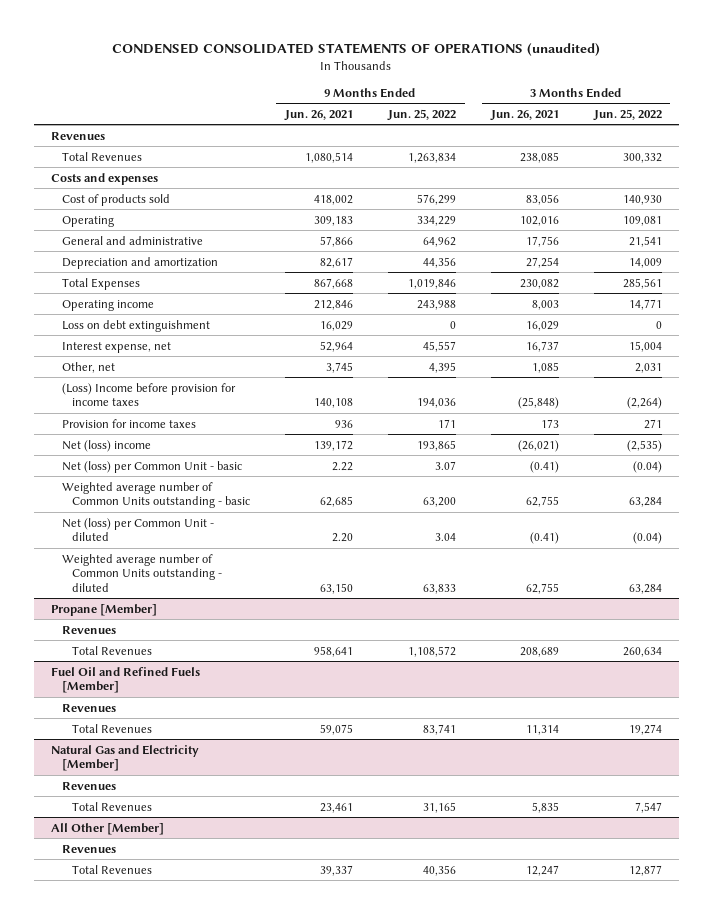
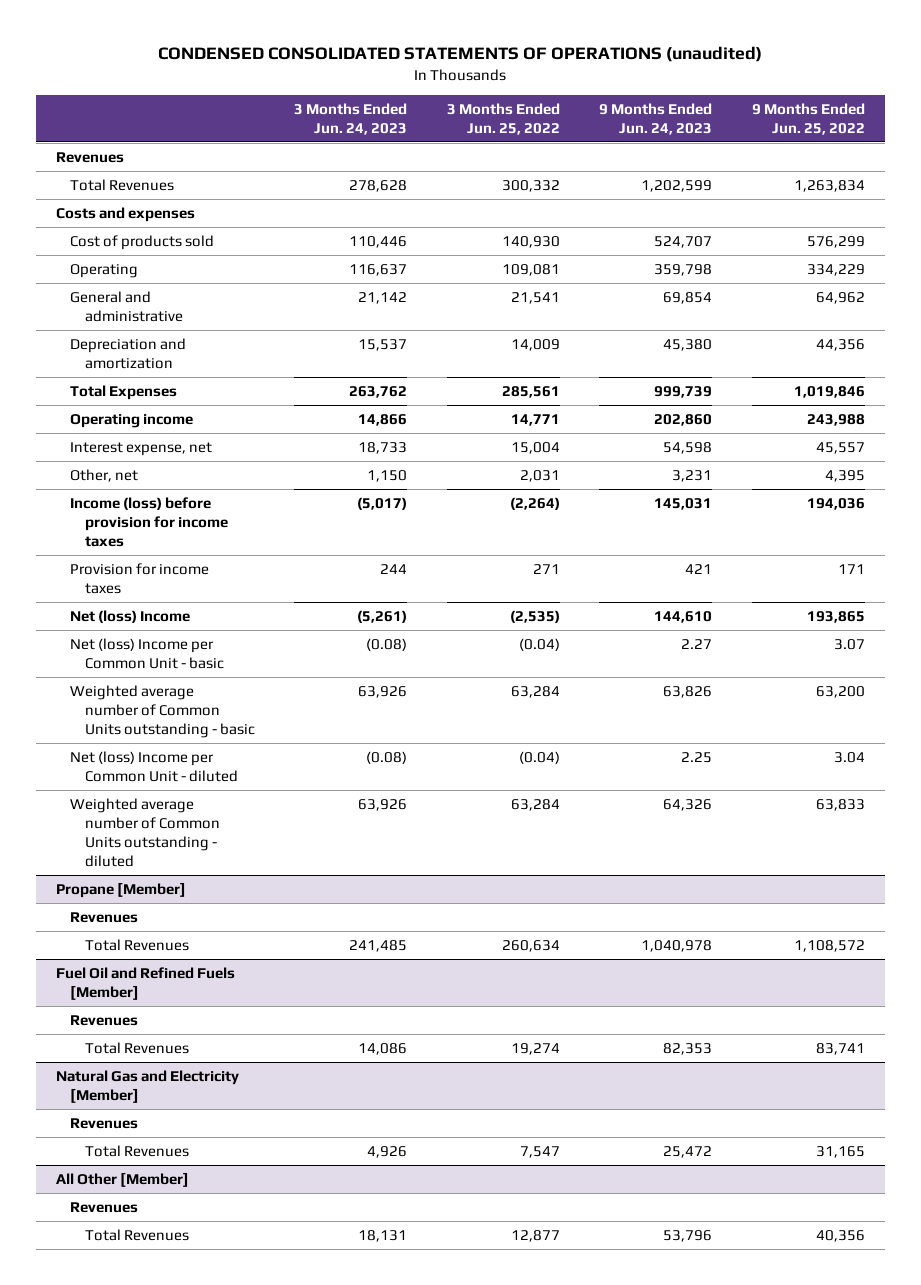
[283,109,353,121] Jun. 26, 2021 -> none
[489,109,559,121] Jun. 26, 2021 -> none
none -> [294,102,408,135] 3 Months Ended Jun. 24, 2023
none -> [599,102,713,135] 9 Months Ended Jun. 24, 2023
[61,319,210,332] Loss on debt extinguishment -> none
[61,382,236,407] (Loss) Income before provision for income taxes -> [70,496,228,547] Income (loss) before provision for income taxes
[61,439,151,452] Net (loss) income -> [70,609,191,623] Net (loss) Income
[61,460,242,473] Net (loss) per Common Unit - basic -> [70,637,224,669] Net (loss) Income per Common Unit - basic
[61,517,214,542] Net (loss) per Common Unit - diluted -> [70,750,238,782] Net (loss) Income per Common Unit - diluted

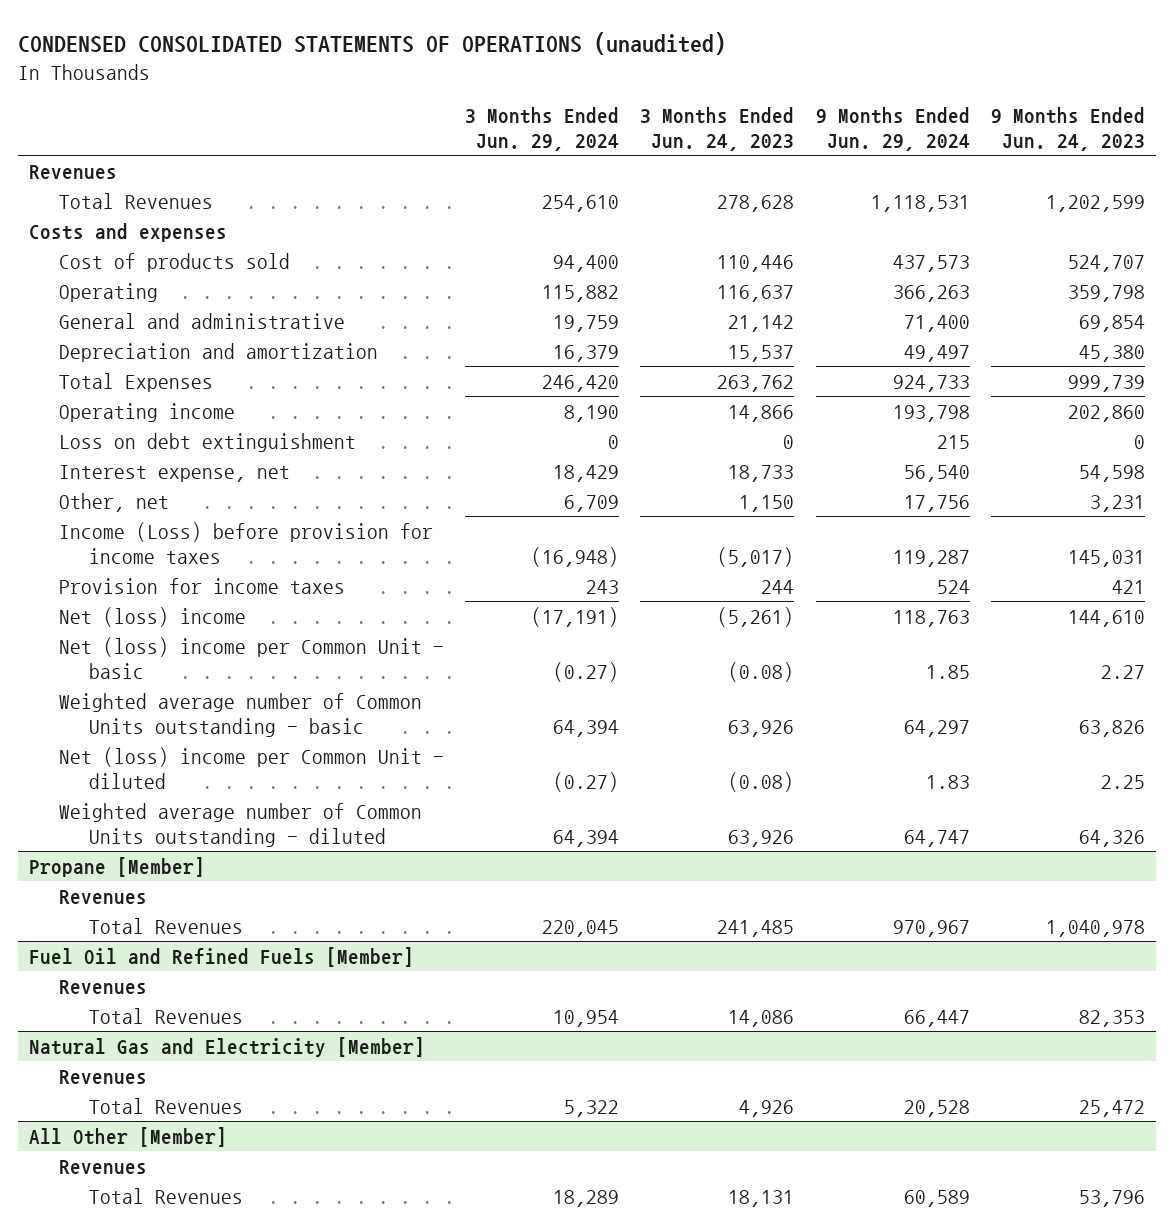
[446,102,560,135] 3 Months Ended Jun. 25, 2022 -> none
[752,102,866,135] 9 Months Ended Jun. 25, 2022 -> none
none -> [465,107,620,151] 3 Months Ended Jun. 29, 2024
none -> [815,107,970,151] 9 Months Ended Jun. 29, 2024
none -> [58,432,356,452] Loss on debt extinguishment
[70,496,228,547] Income (loss) before provision for income taxes -> [58,521,433,564] Income (Loss) before provision for income taxes
[70,609,191,623] Net (loss) Income -> [58,606,246,627] Net (loss) income
[70,637,224,669] Net (loss) Income per Common Unit - basic -> [58,636,444,679] Net (loss) income per Common Unit - basic
[70,750,238,782] Net (loss) Income per Common Unit - diluted -> [58,746,444,789] Net (loss) income per Common Unit - diluted

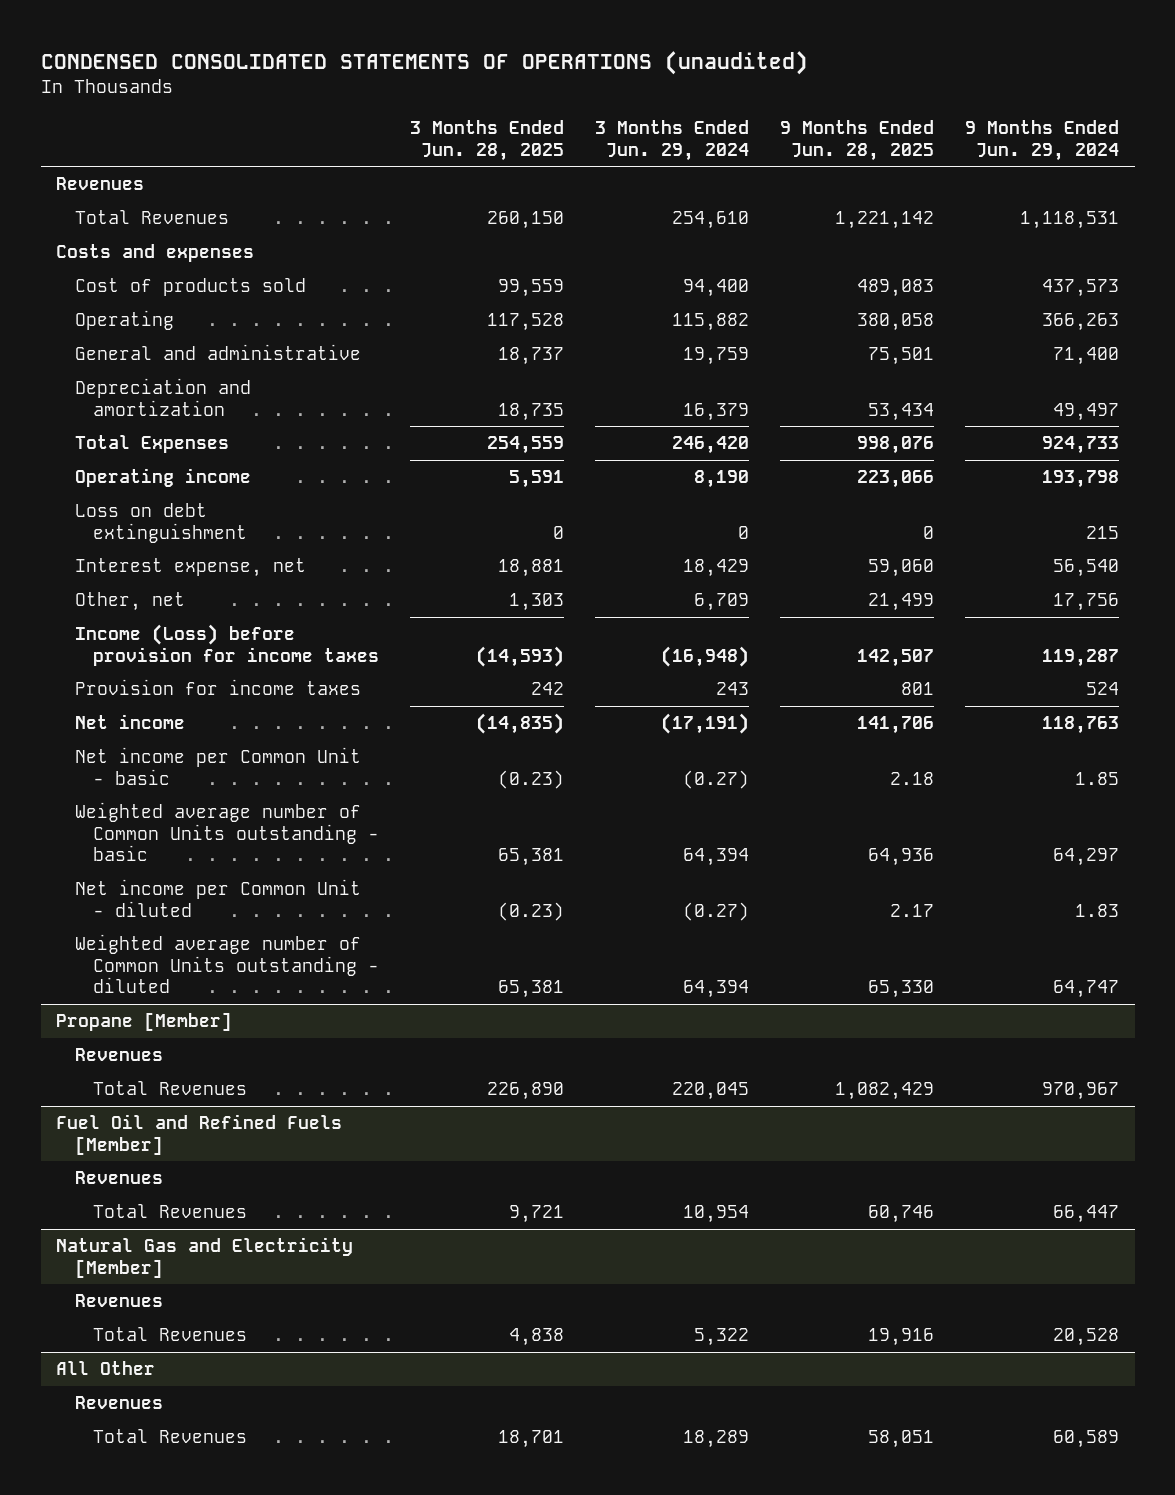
[640,107,795,151] 3 Months Ended Jun. 24, 2023 -> none
[990,107,1145,151] 9 Months Ended Jun. 24, 2023 -> none
none -> [409,120,564,161] 3 Months Ended Jun. 28, 2025
none -> [780,120,935,161] 9 Months Ended Jun. 28, 2025
[58,606,246,627] Net (loss) income -> [74,714,185,730] Net income
[58,636,444,679] Net (loss) income per Common Unit - basic -> [74,747,361,785] Net income per Common Unit - basic
[58,746,444,789] Net (loss) income per Common Unit - diluted -> [74,879,361,917] Net income per Common Unit - diluted
[29,1126,228,1147] All Other [Member] -> [56,1361,156,1376] All Other

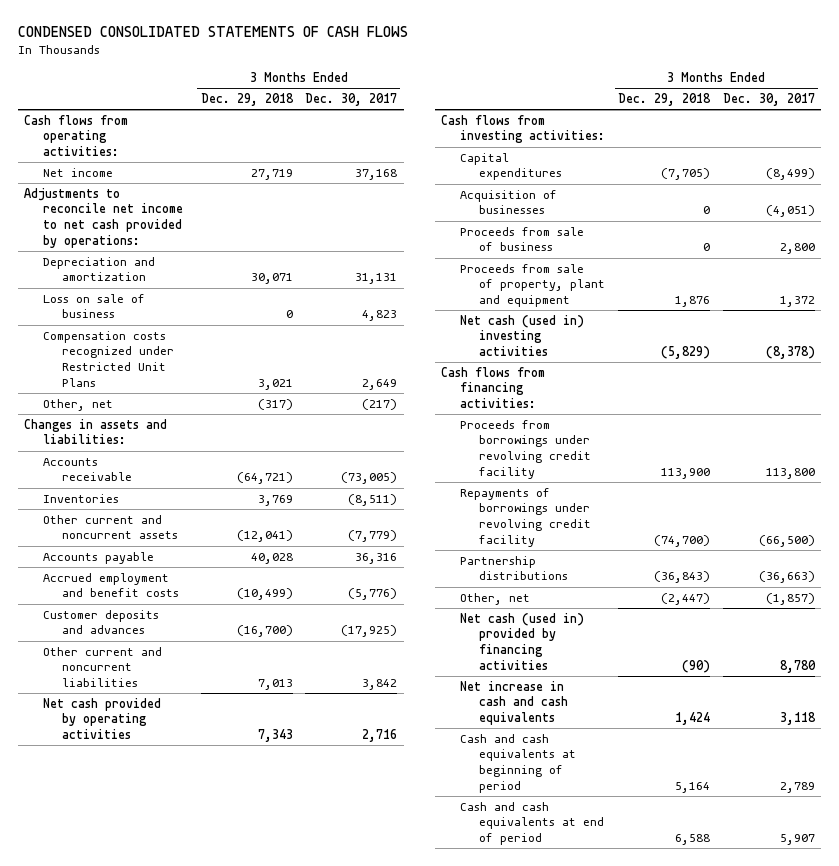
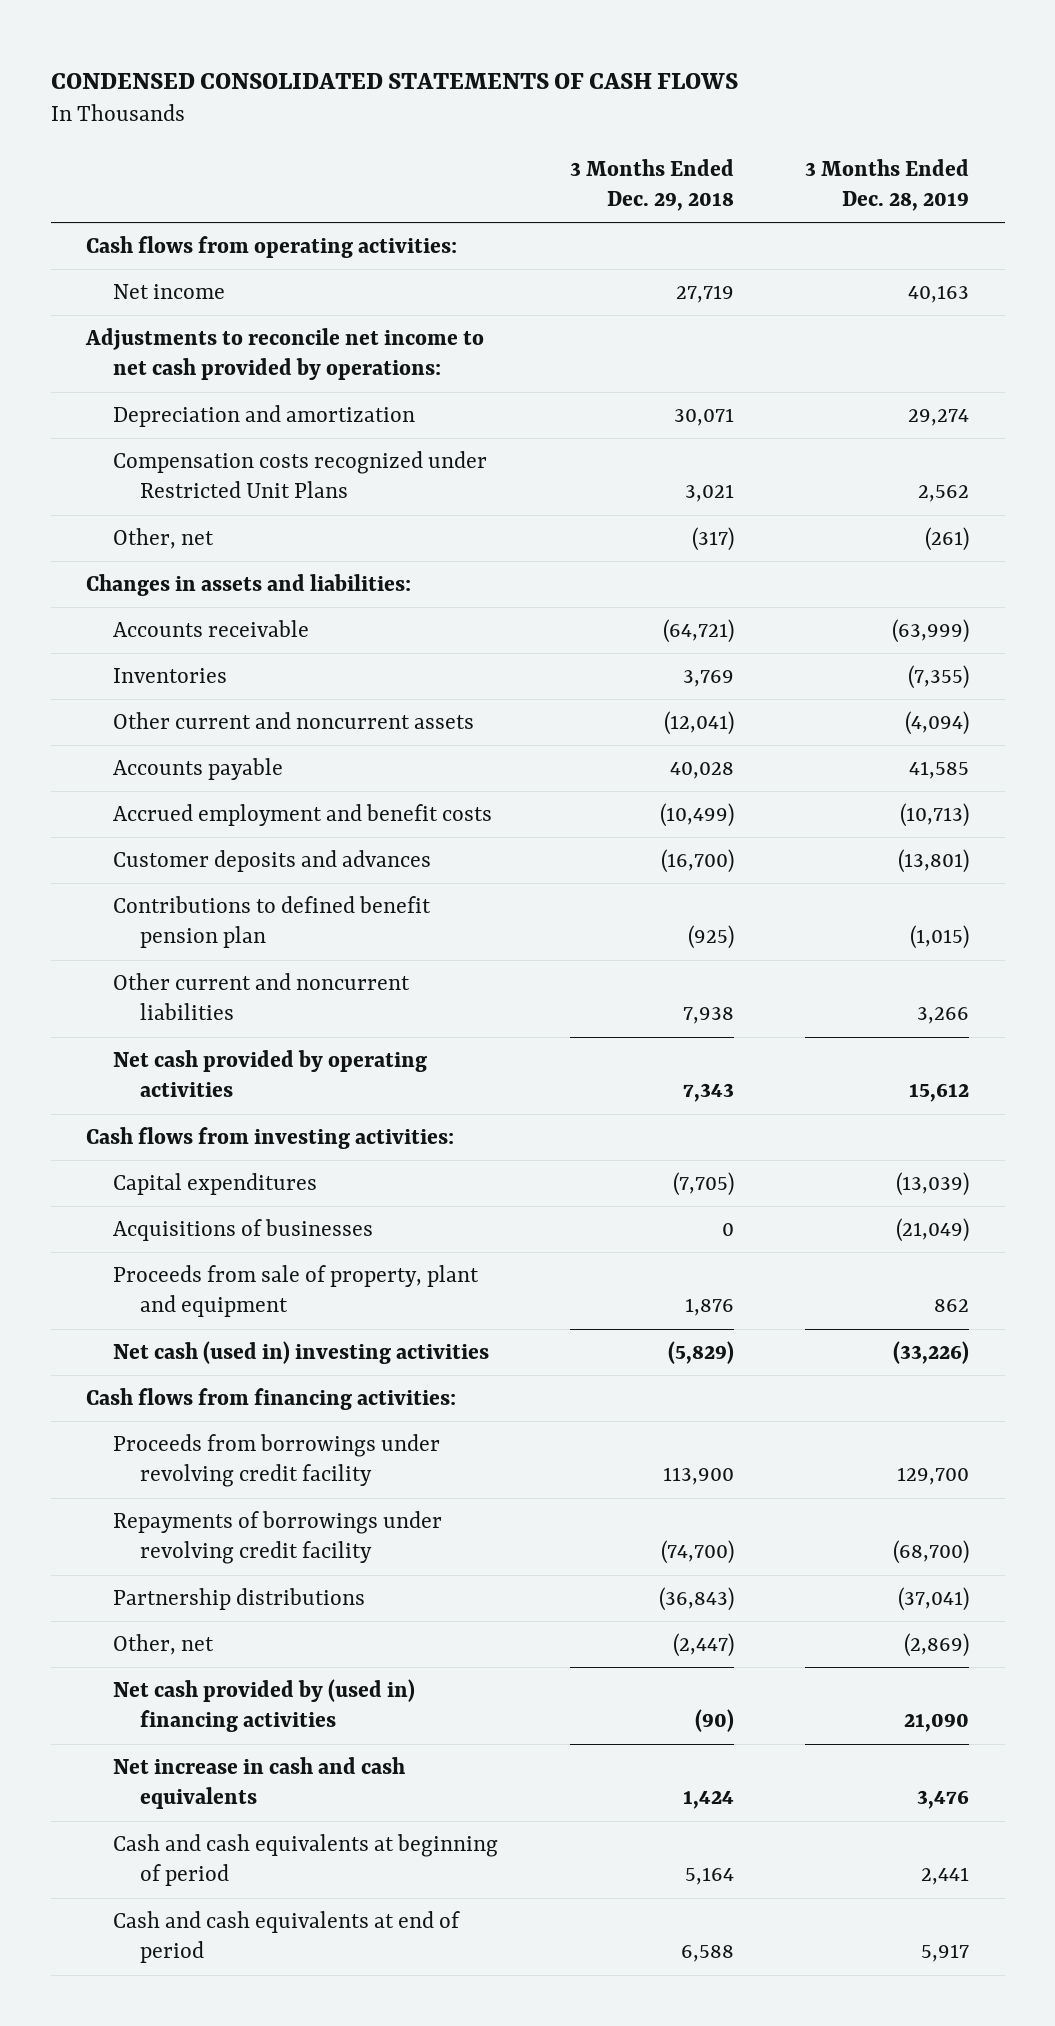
[305,92,398,106] Dec. 30, 2017 -> none
none -> [805,158,970,212] 3 Months Ended Dec. 28, 2019
[42,293,145,319] Loss on sale of business -> none
none -> [113,895,432,949] Contributions to defined benefit pension plan
[257,679,293,691] 7,013 -> [682,1007,734,1025] 7,938
[460,226,585,252] Proceeds from sale of business -> none
[460,189,558,215] Acquisition of businesses -> [113,1218,374,1241] Acquisitions of businesses
[460,612,585,670] Net cash (used in) provided by financing activities -> [113,1678,416,1733] Net cash provided by (used in) financing activities

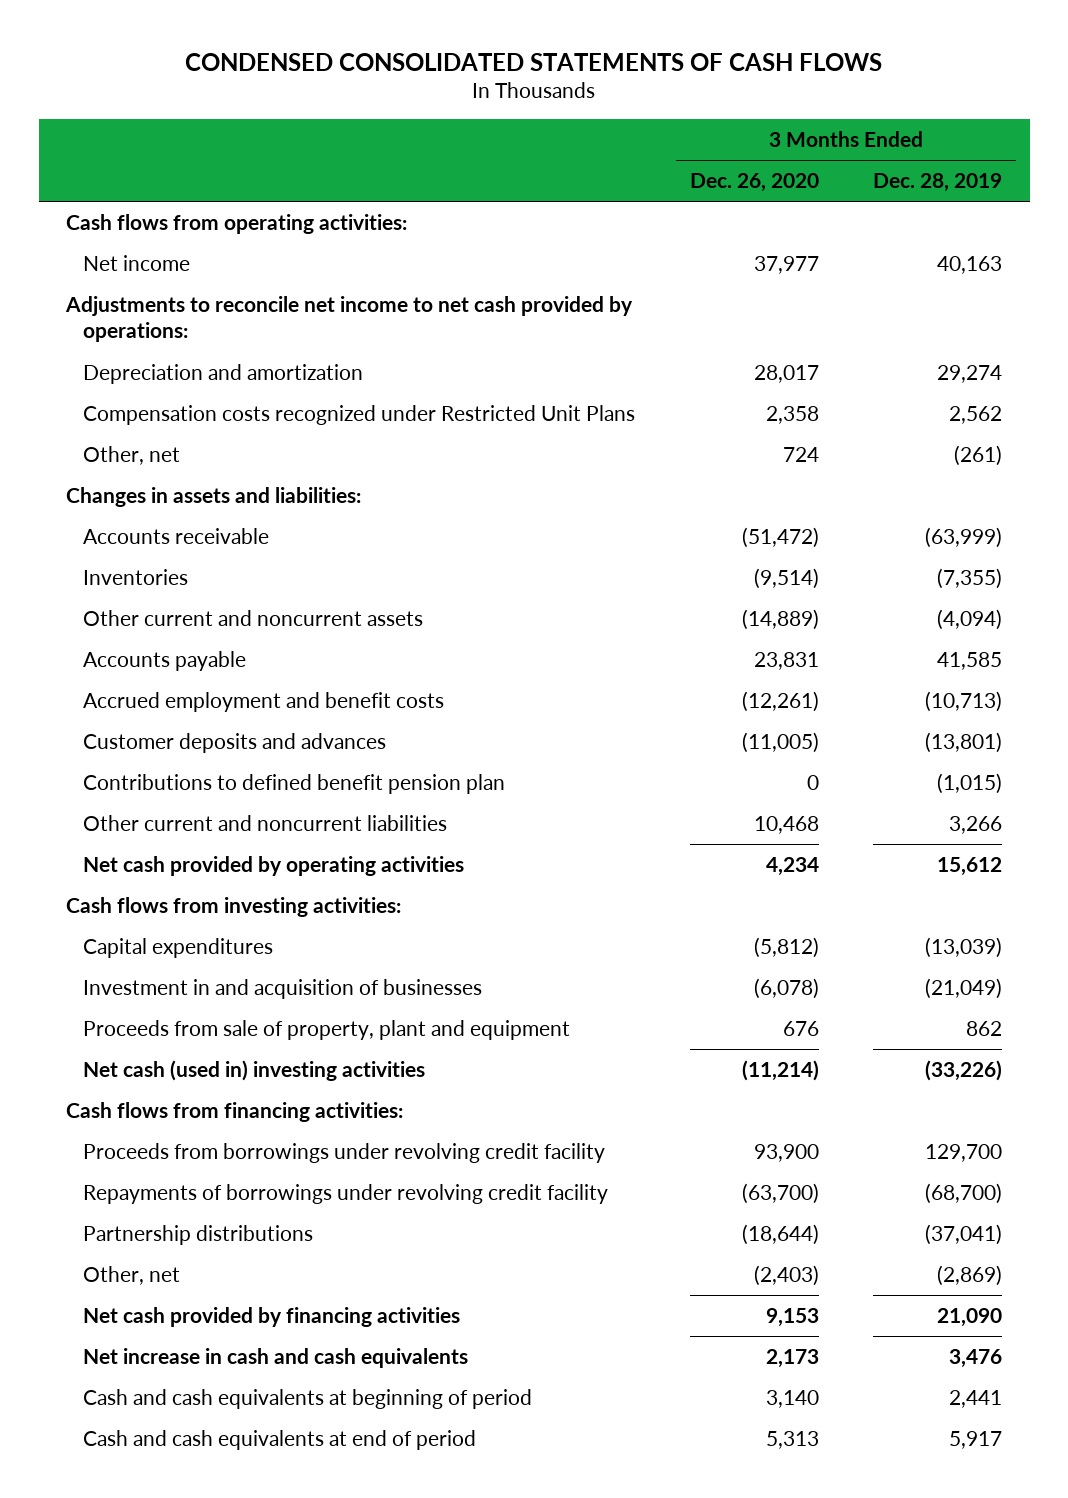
[569,158,734,212] 3 Months Ended Dec. 29, 2018 -> none
none -> [689,172,819,192] Dec. 26, 2020
[113,1218,374,1241] Acquisitions of businesses -> [83,978,483,999] Investment in and acquisition of businesses
[113,1678,416,1733] Net cash provided by (used in) financing activities -> [83,1306,461,1327] Net cash provided by financing activities

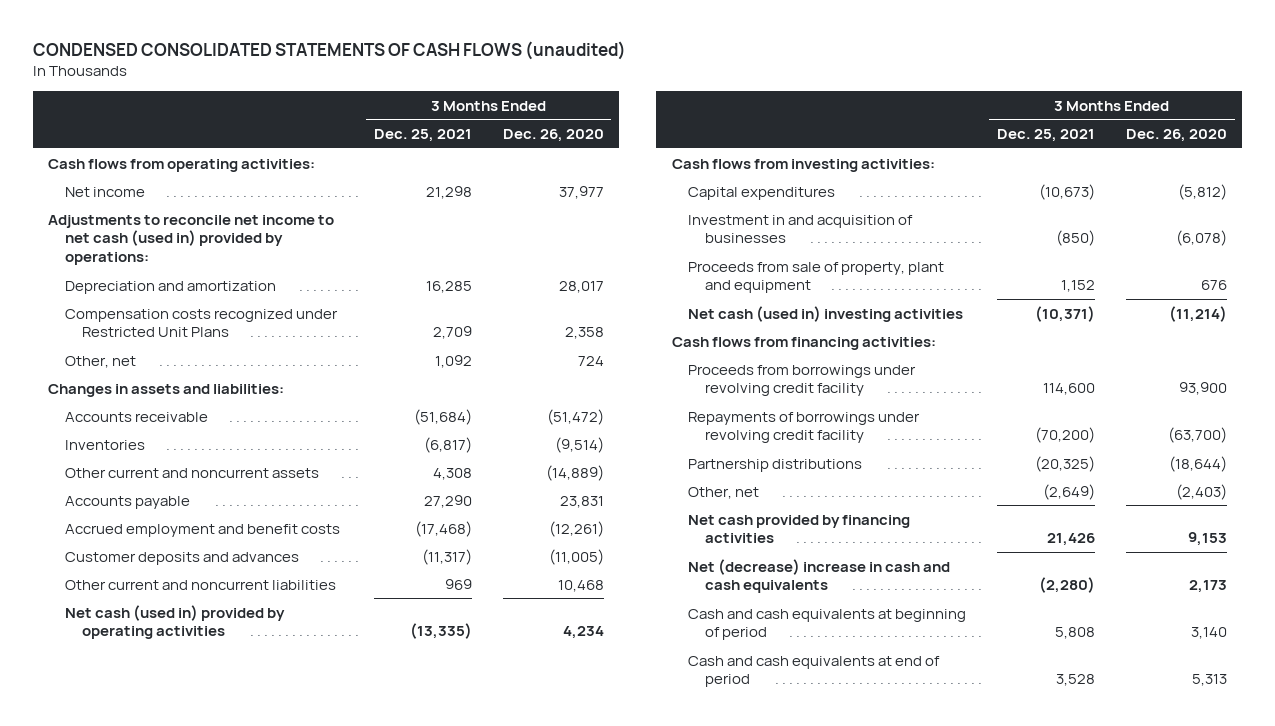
[185,52,883,71] CONDENSED CONSOLIDATED STATEMENTS OF CASH FLOWS -> [32,41,626,61] CONDENSED CONSOLIDATED STATEMENTS OF CASH FLOWS (unaudited)
[873,172,1003,192] Dec. 28, 2019 -> none
none -> [373,128,472,142] Dec. 25, 2021
[64,295,633,343] Adjustments to reconcile net income to net cash provided by operations: -> [48,214,335,266] Adjustments to reconcile net income to net cash (used in) provided by operations:
[83,773,506,794] Contributions to defined benefit pension plan -> none
[83,855,465,876] Net cash provided by operating activities -> [65,604,286,640] Net cash (used in) provided by operating activities
[83,1347,469,1368] Net increase in cash and cash equivalents -> [688,558,951,594] Net (decrease) increase in cash and cash equivalents

